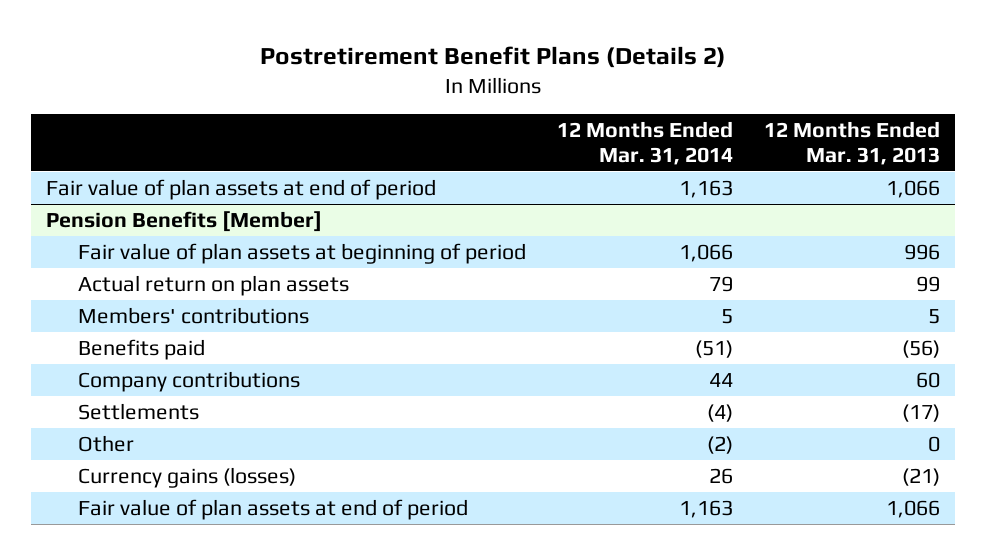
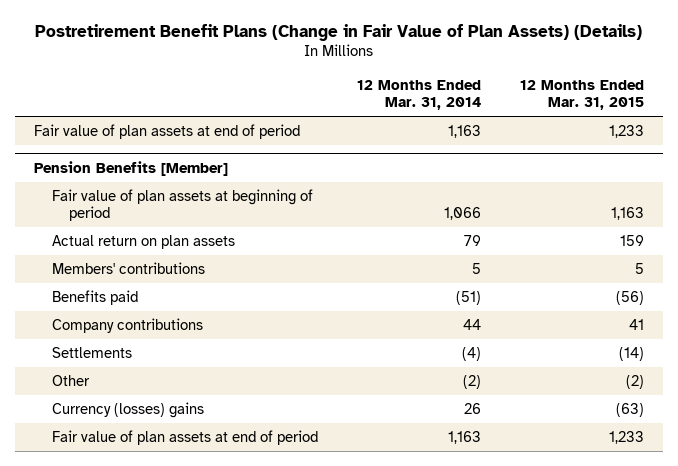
[260,45,727,68] Postretirement Benefit Plans (Details 2) -> [35,24,643,42] Postretirement Benefit Plans (Change in Fair Value of Plan Assets) (Details)
[763,120,940,165] 12 Months Ended Mar. 31, 2013 -> none
none -> [519,79,644,110] 12 Months Ended Mar. 31, 2015
[78,466,297,488] Currency gains (losses) -> [51,402,204,419] Currency (losses) gains

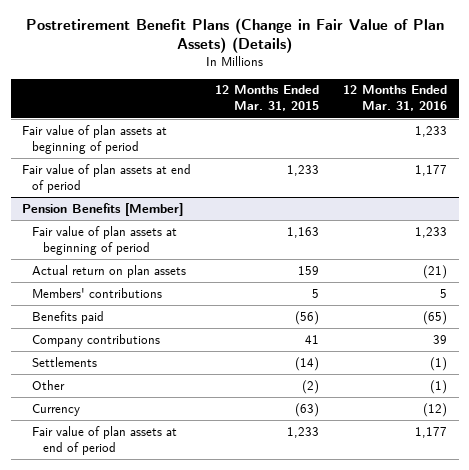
[356,79,481,110] 12 Months Ended Mar. 31, 2014 -> none
none -> [343,85,448,112] 12 Months Ended Mar. 31, 2016
none -> [22,124,168,154] Fair value of plan assets at beginning of period
[51,402,204,419] Currency (losses) gains -> [32,403,81,416] Currency

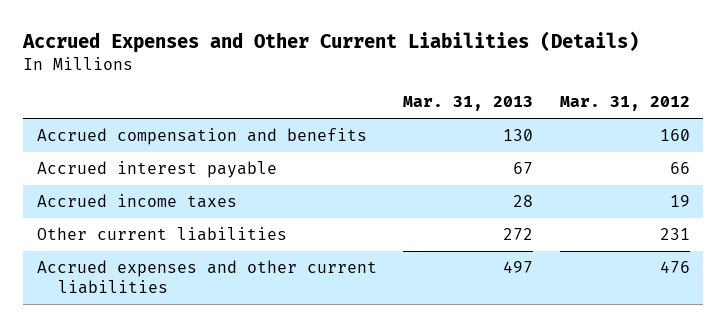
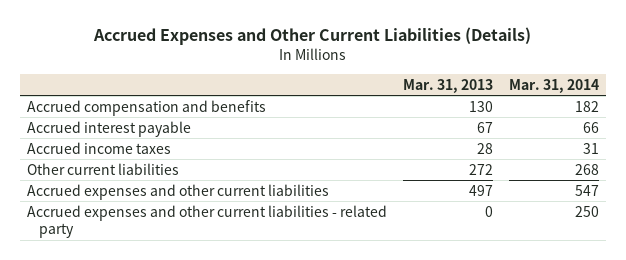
[559,96,690,112] Mar. 31, 2012 -> none
none -> [508,78,599,93] Mar. 31, 2014
none -> [27,204,388,239] Accrued expenses and other current liabilities - related party

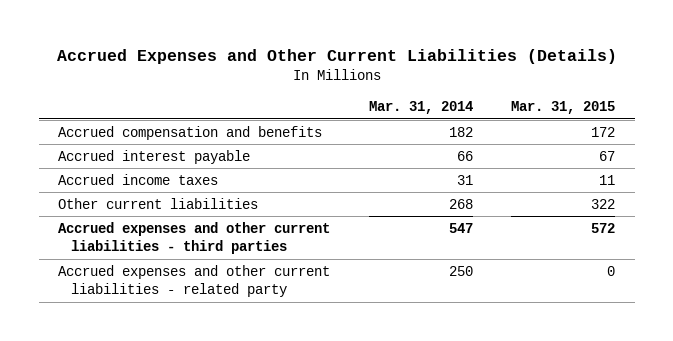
[403,78,494,93] Mar. 31, 2013 -> none
none -> [511,101,616,115] Mar. 31, 2015
[27,183,330,200] Accrued expenses and other current liabilities -> [58,221,331,255] Accrued expenses and other current liabilities - third parties

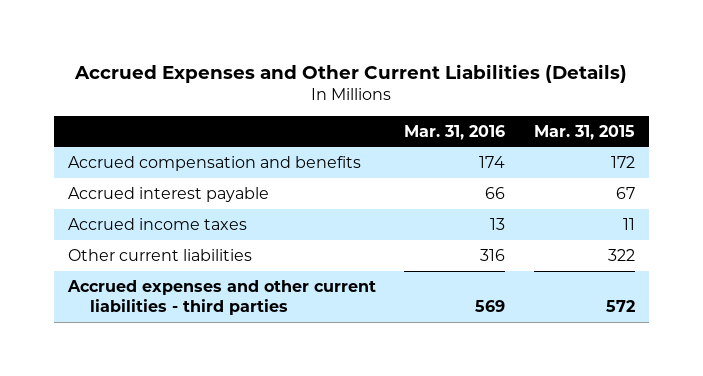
[368,101,473,115] Mar. 31, 2014 -> none
none -> [404,124,506,140] Mar. 31, 2016
[58,264,331,298] Accrued expenses and other current liabilities - related party -> none

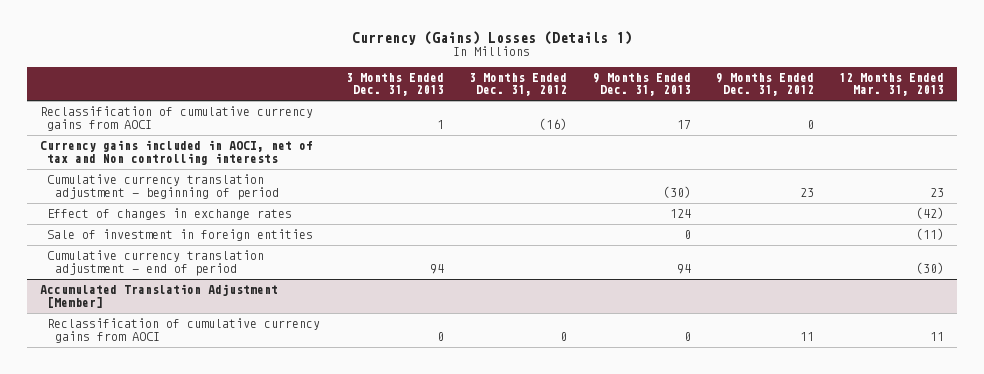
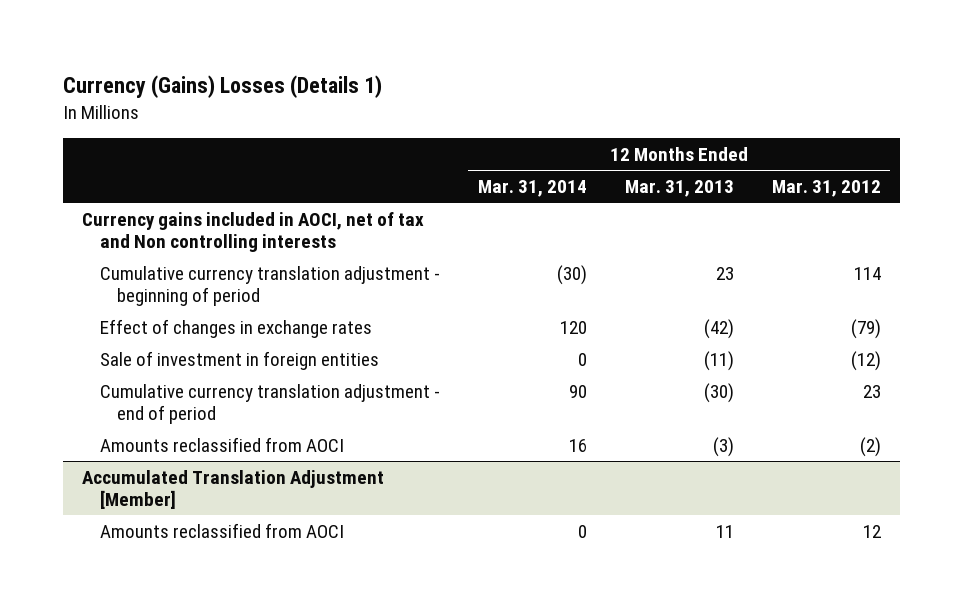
[345,72,444,97] 3 Months Ended Dec. 31, 2013 -> none
[469,72,568,97] 3 Months Ended Dec. 31, 2012 -> none
[592,72,691,97] 9 Months Ended Dec. 31, 2013 -> none
[716,72,815,97] 9 Months Ended Dec. 31, 2012 -> none
none -> [477,179,587,197] Mar. 31, 2014
none -> [771,179,881,197] Mar. 31, 2012
[39,106,313,131] Reclassification of cumulative currency gains from AOCI -> none
none -> [99,436,344,452] Amounts reclassified from AOCI
[47,318,321,343] Reclassification of cumulative currency gains from AOCI -> [99,522,344,538] Amounts reclassified from AOCI

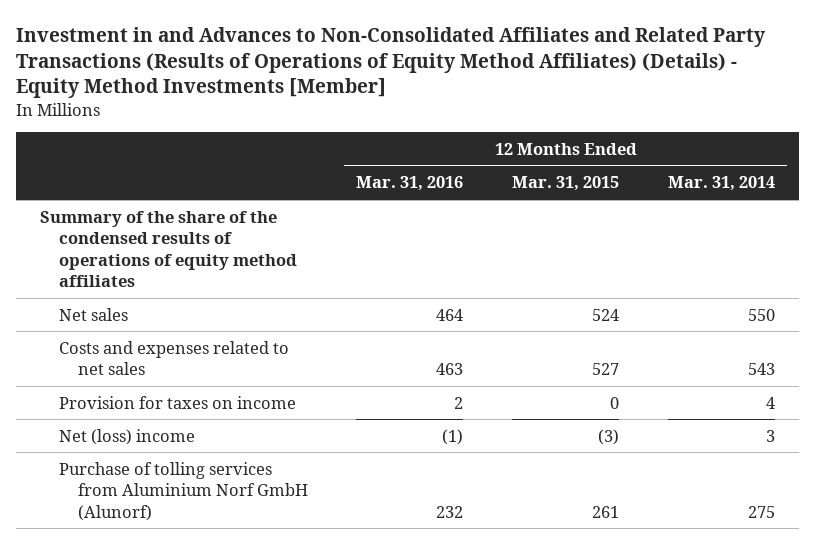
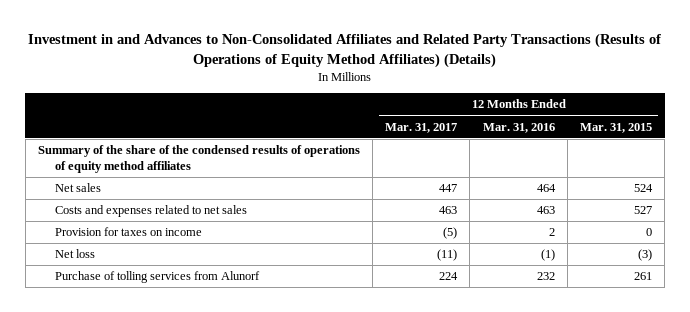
[16,26,766,99] Investment in and Advances to Non-Consolidated Affiliates and Related Party Transactions (Results of Operations of Equity Method Affiliates) (Details) - Equity Method Investments [Member] -> [27,33,661,68] Investment in and Advances to Non-Consolidated Affiliates and Related Party Transactions (Results of Operations of Equity Method Affiliates) (Details)
[667,176,775,192] Mar. 31, 2014 -> none
none -> [385,122,458,133] Mar. 31, 2017
[59,428,196,445] Net (loss) income -> [54,249,95,259] Net loss
[59,461,308,521] Purchase of tolling services from Aluminium Norf GmbH (Alunorf) -> [54,271,260,284] Purchase of tolling services from Alunorf

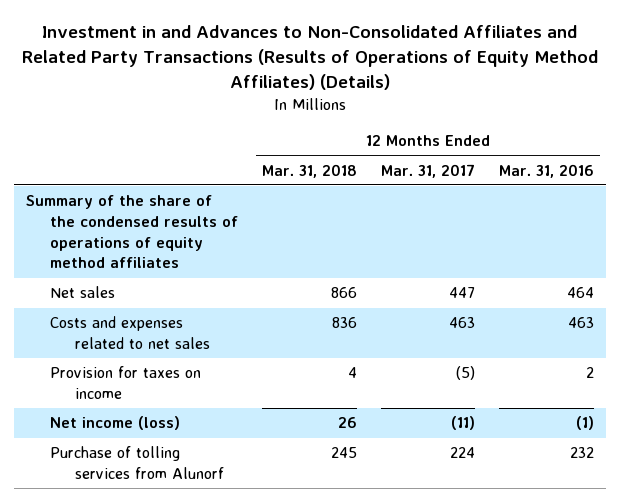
[580,122,653,133] Mar. 31, 2015 -> none
none -> [262,163,358,178] Mar. 31, 2018
[54,249,95,259] Net loss -> [50,416,181,431] Net income (loss)

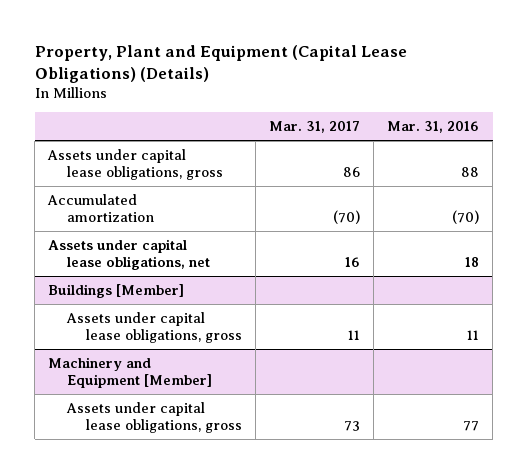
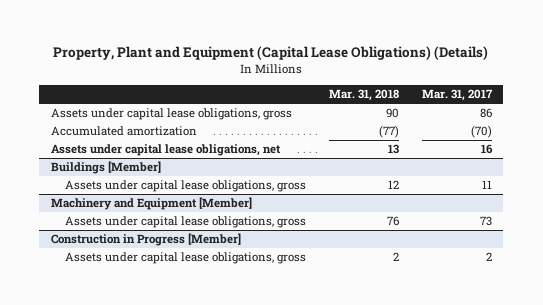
[387,121,480,134] Mar. 31, 2016 -> none
none -> [329,89,400,102] Mar. 31, 2018
none -> [50,233,241,247] Construction in Progress [Member]
none -> [65,252,307,265] Assets under capital lease obligations, gross

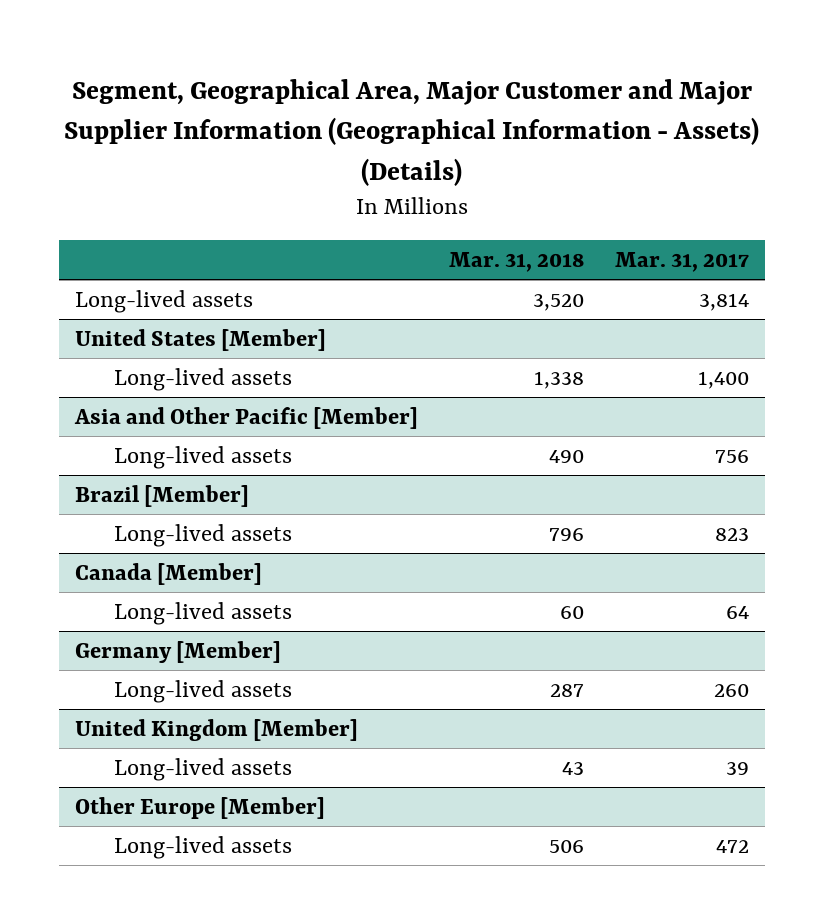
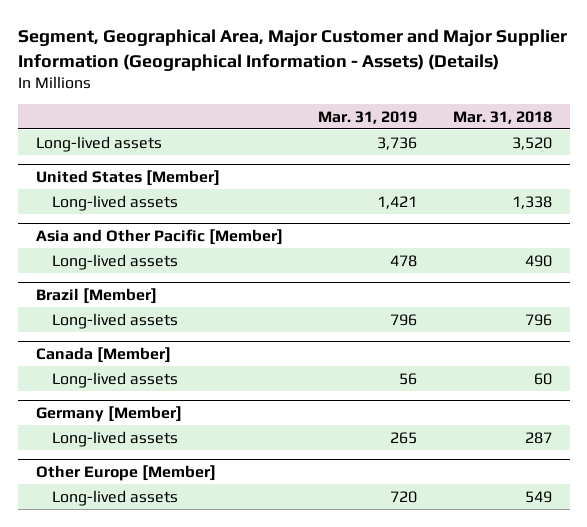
[615,252,750,273] Mar. 31, 2017 -> none
none -> [318,110,418,124] Mar. 31, 2019
[74,718,358,741] United Kingdom [Member] -> none
[113,757,292,781] Long-lived assets -> none
[549,839,585,853] 506 -> [524,490,552,503] 549

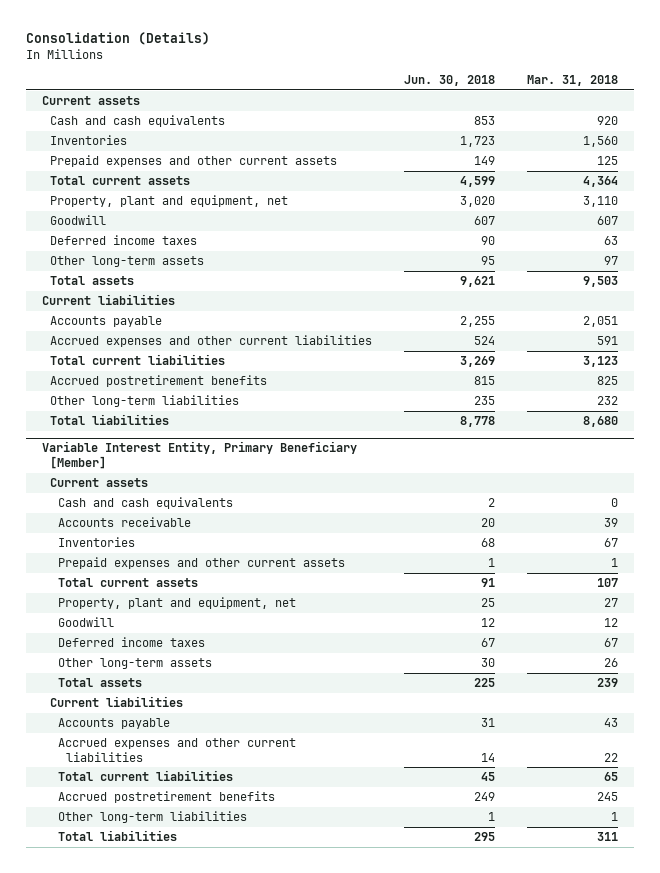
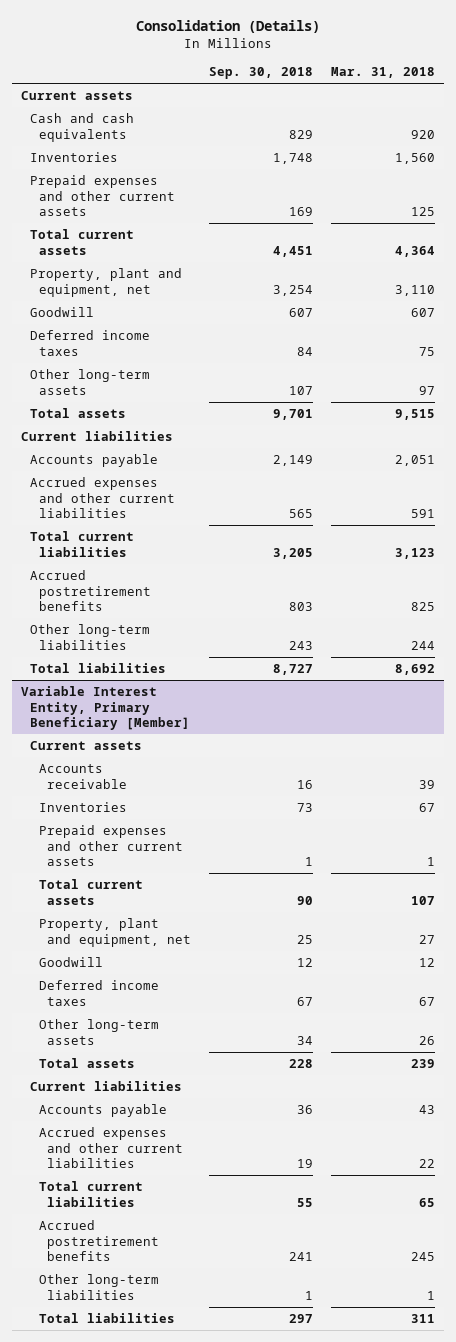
[403,74,495,86] Jun. 30, 2018 -> none
none -> [209,67,314,80] Sep. 30, 2018
[604,236,619,246] 63 -> [419,346,436,356] 75
[583,276,619,288] 9,503 -> [395,408,436,420] 9,515
[597,396,619,406] 232 -> [411,640,436,650] 244
[583,416,619,428] 8,680 -> [395,663,436,675] 8,692
[57,497,233,510] Cash and cash equivalents -> none

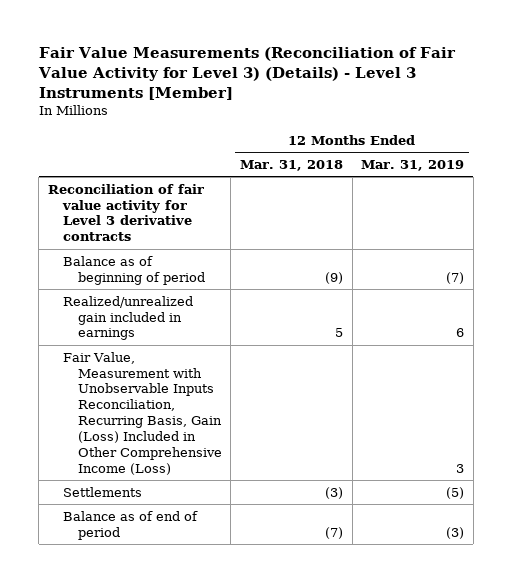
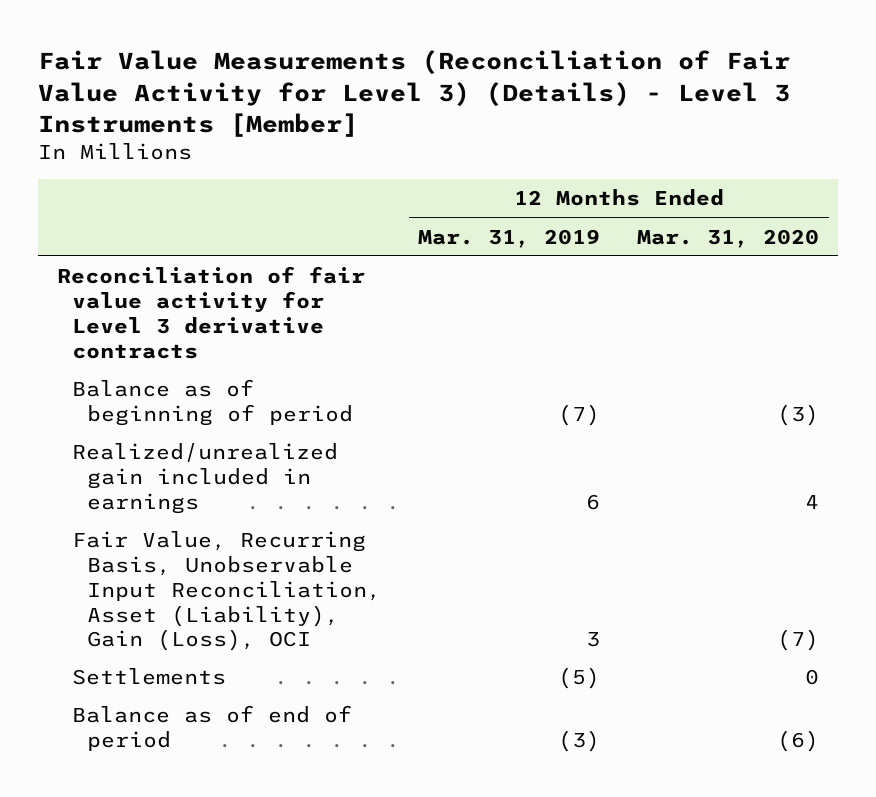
[240,159,344,171] Mar. 31, 2018 -> none
none -> [637,228,820,248] Mar. 31, 2020
[62,351,222,475] Fair Value, Measurement with Unobservable Inputs Reconciliation, Recurring Basis, Gain (Loss) Included in Other Comprehensive Income (Loss) -> none
none -> [72,531,382,652] Fair Value, Recurring Basis, Unobservable Input Reconciliation, Asset (Liability), Gain (Loss), OCI

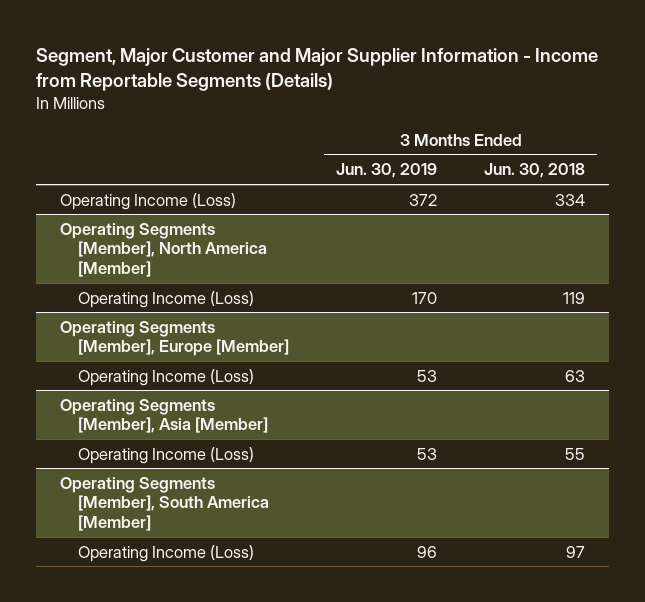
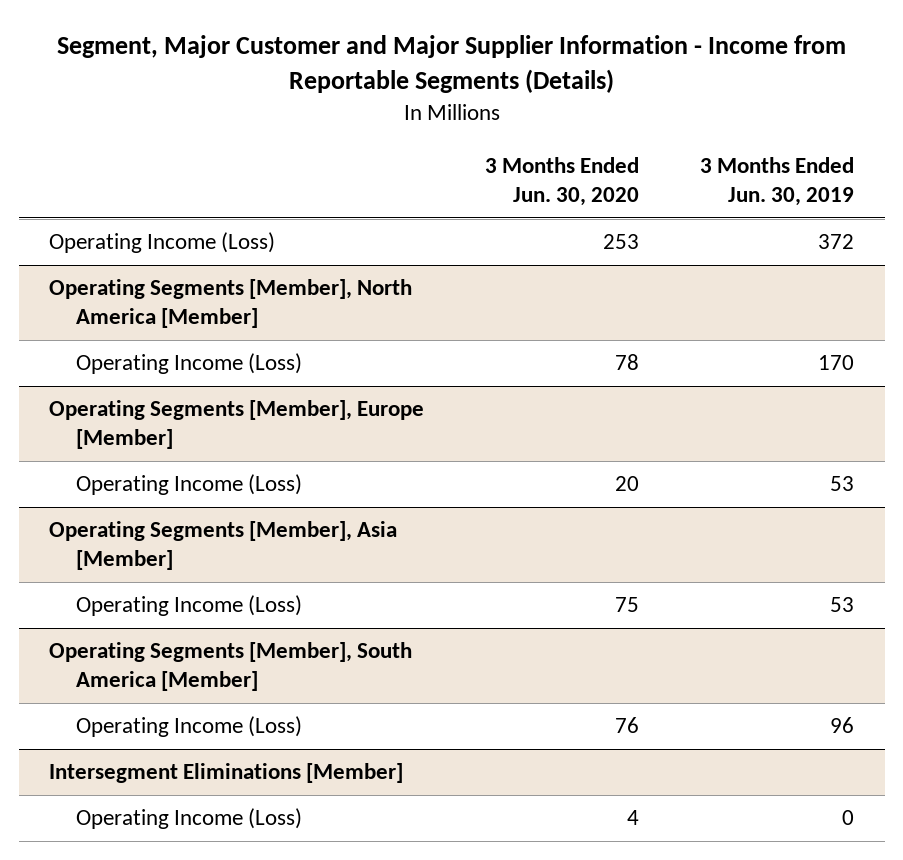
[484,163,586,179] Jun. 30, 2018 -> none
none -> [485,157,640,207] 3 Months Ended Jun. 30, 2020
none -> [49,763,404,784] Intersegment Eliminations [Member]
none -> [75,808,302,830] Operating Income (Loss)

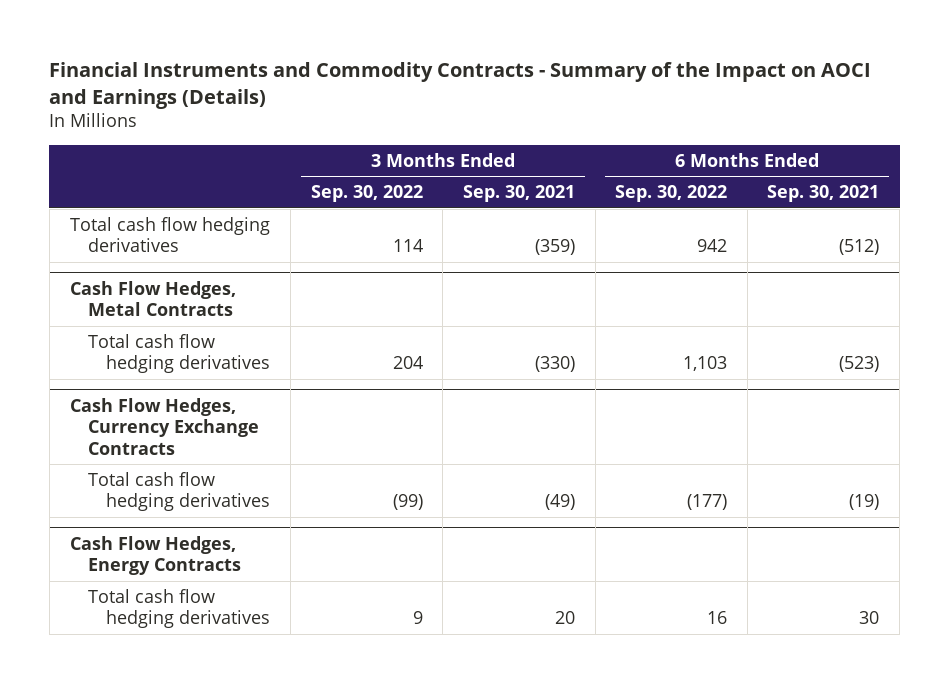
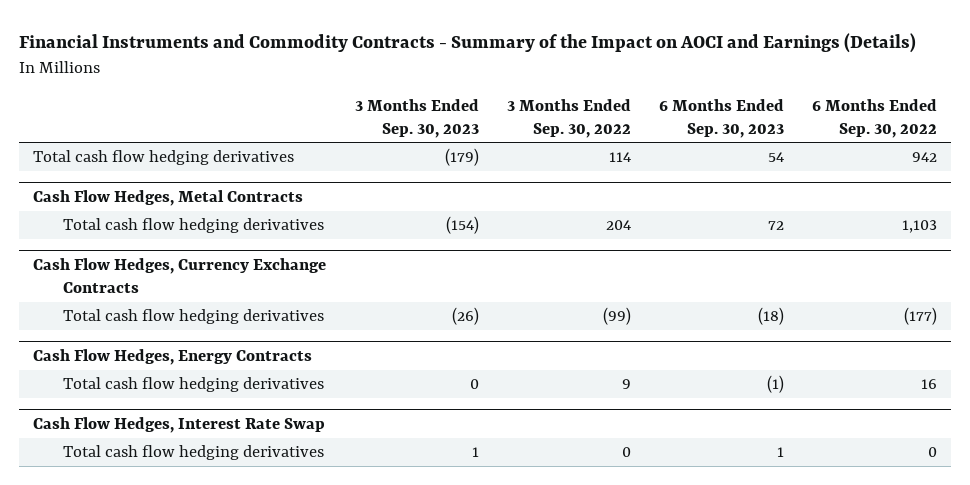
[462,185,575,203] Sep. 30, 2021 -> none
[767,185,880,203] Sep. 30, 2021 -> none
none -> [354,98,479,138] 3 Months Ended Sep. 30, 2023
none -> [658,98,784,138] 6 Months Ended Sep. 30, 2023
none -> [33,416,326,433] Cash Flow Hedges, Interest Rate Swap
none -> [62,445,324,461] Total cash flow hedging derivatives

